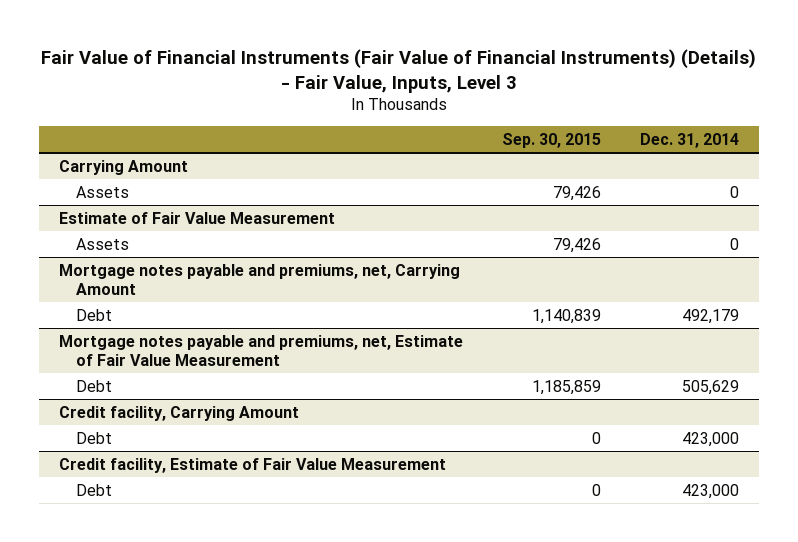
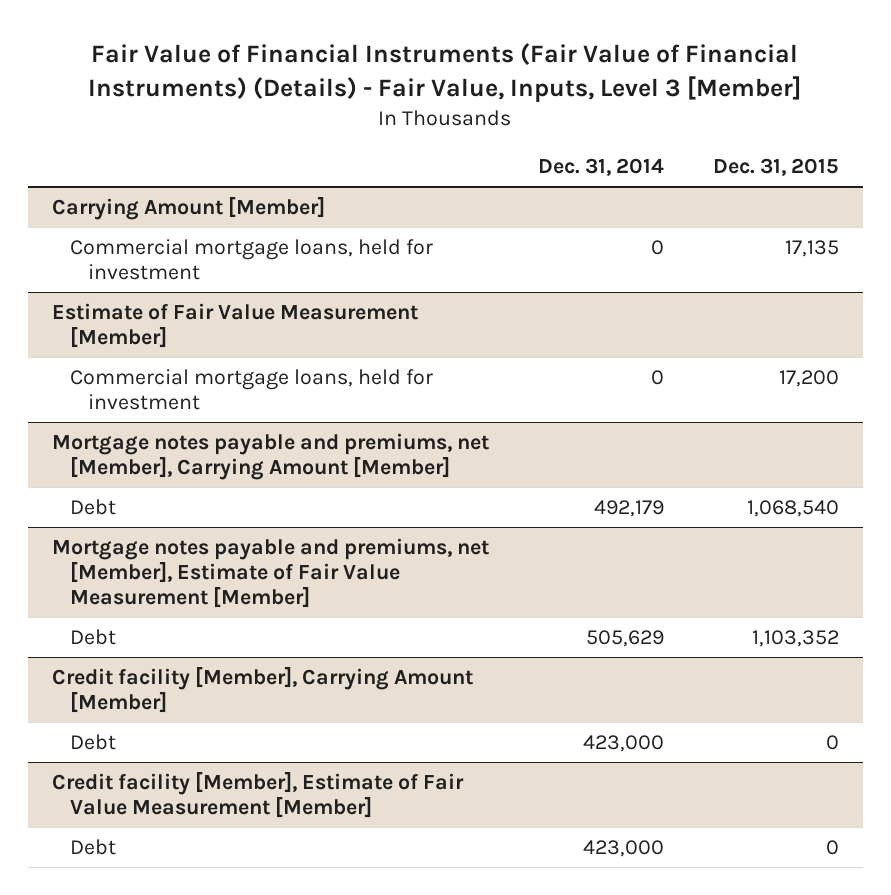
[40,48,756,93] Fair Value of Financial Instruments (Fair Value of Financial Instruments) (Details) - Fair Value, Inputs, Level 3 -> [88,42,802,102] Fair Value of Financial Instruments (Fair Value of Financial Instruments) (Details) - Fair Value, Inputs, Level 3 [Member]
[501,132,601,148] Sep. 30, 2015 -> none
none -> [712,158,839,177] Dec. 31, 2015
[58,159,188,175] Carrying Amount -> [52,196,326,220] Carrying Amount [Member]
[75,185,129,198] Assets -> [70,238,434,281] Commercial mortgage loans, held for investment
[58,211,335,224] Estimate of Fair Value Measurement -> [52,302,419,349] Estimate of Fair Value Measurement [Member]
[75,237,129,250] Assets -> [70,368,434,411] Commercial mortgage loans, held for investment
[58,263,460,296] Mortgage notes payable and premiums, net, Carrying Amount -> [52,432,490,481] Mortgage notes payable and premiums, net [Member], Carrying Amount [Member]
[58,334,463,367] Mortgage notes payable and premiums, net, Estimate of Fair Value Measurement -> [52,537,490,609] Mortgage notes payable and premiums, net [Member], Estimate of Fair Value Measurement [Member]
[58,405,299,421] Credit facility, Carrying Amount -> [52,666,474,714] Credit facility [Member], Carrying Amount [Member]
[58,457,446,473] Credit facility, Estimate of Fair Value Measurement -> [52,771,465,819] Credit facility [Member], Estimate of Fair Value Measurement [Member]

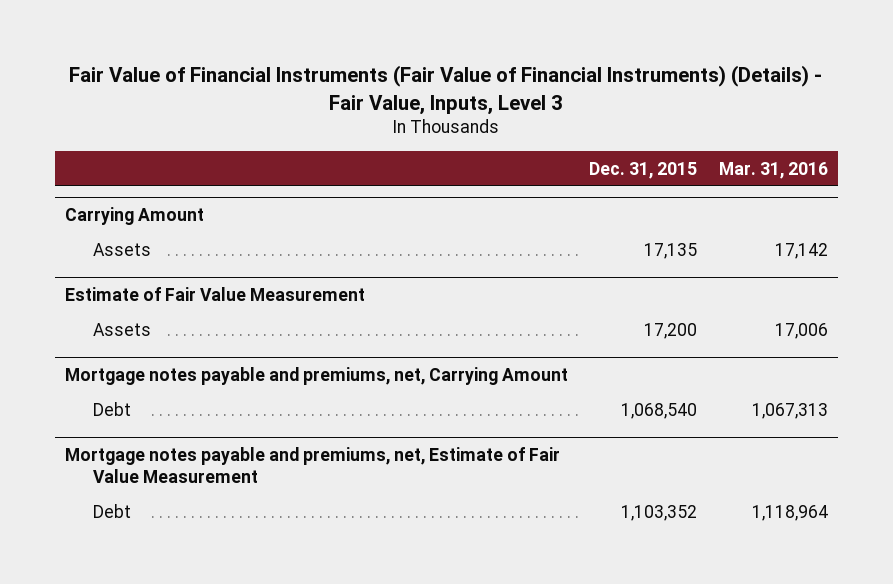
[88,42,802,102] Fair Value of Financial Instruments (Fair Value of Financial Instruments) (Details) - Fair Value, Inputs, Level 3 [Member] -> [69,65,823,115] Fair Value of Financial Instruments (Fair Value of Financial Instruments) (Details) - Fair Value, Inputs, Level 3
[537,158,664,177] Dec. 31, 2014 -> none
none -> [718,161,828,179] Mar. 31, 2016
[52,196,326,220] Carrying Amount [Member] -> [65,207,205,226] Carrying Amount
[70,238,434,281] Commercial mortgage loans, held for investment -> [92,242,151,256] Assets
[52,302,419,349] Estimate of Fair Value Measurement [Member] -> [65,287,366,302] Estimate of Fair Value Measurement
[70,368,434,411] Commercial mortgage loans, held for investment -> [92,322,151,336] Assets
[52,432,490,481] Mortgage notes payable and premiums, net [Member], Carrying Amount [Member] -> [65,367,569,386] Mortgage notes payable and premiums, net, Carrying Amount
[52,537,490,609] Mortgage notes payable and premiums, net [Member], Estimate of Fair Value Measurement [Member] -> [65,447,561,484] Mortgage notes payable and premiums, net, Estimate of Fair Value Measurement
[52,666,474,714] Credit facility [Member], Carrying Amount [Member] -> none
[70,733,117,750] Debt -> none
[52,771,465,819] Credit facility [Member], Estimate of Fair Value Measurement [Member] -> none
[70,838,117,855] Debt -> none

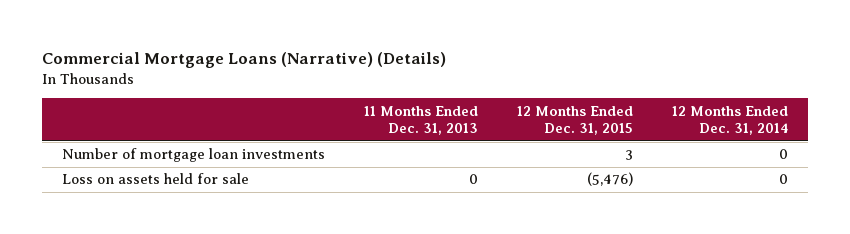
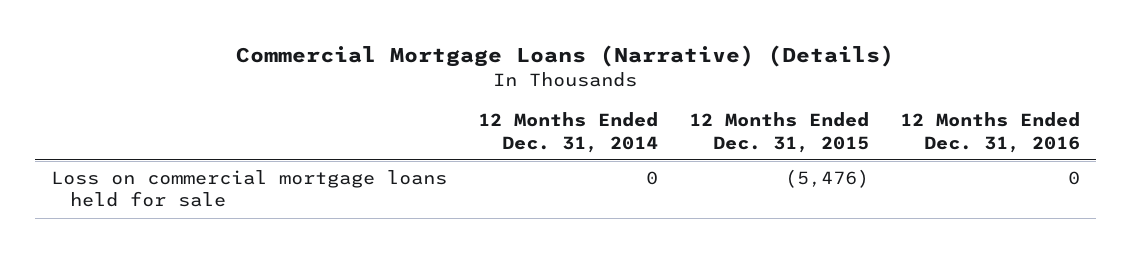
[363,105,478,136] 11 Months Ended Dec. 31, 2013 -> none
none -> [900,112,1081,153] 12 Months Ended Dec. 31, 2016
[61,148,325,163] Number of mortgage loan investments -> none
[61,173,249,185] Loss on assets held for sale -> [50,170,447,208] Loss on commercial mortgage loans held for sale

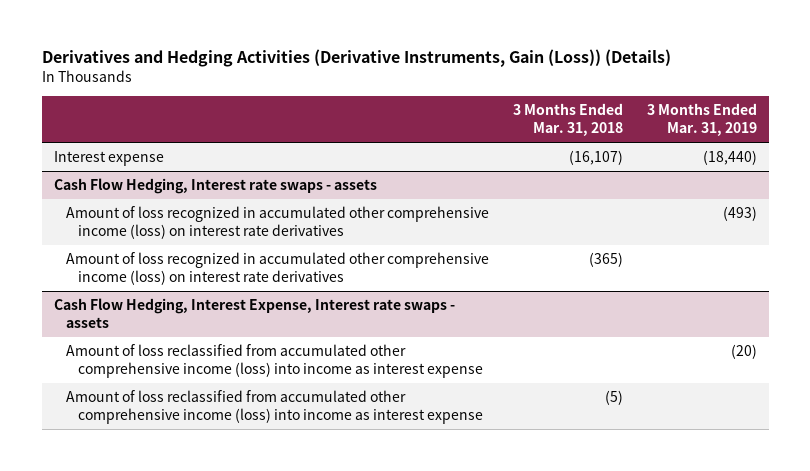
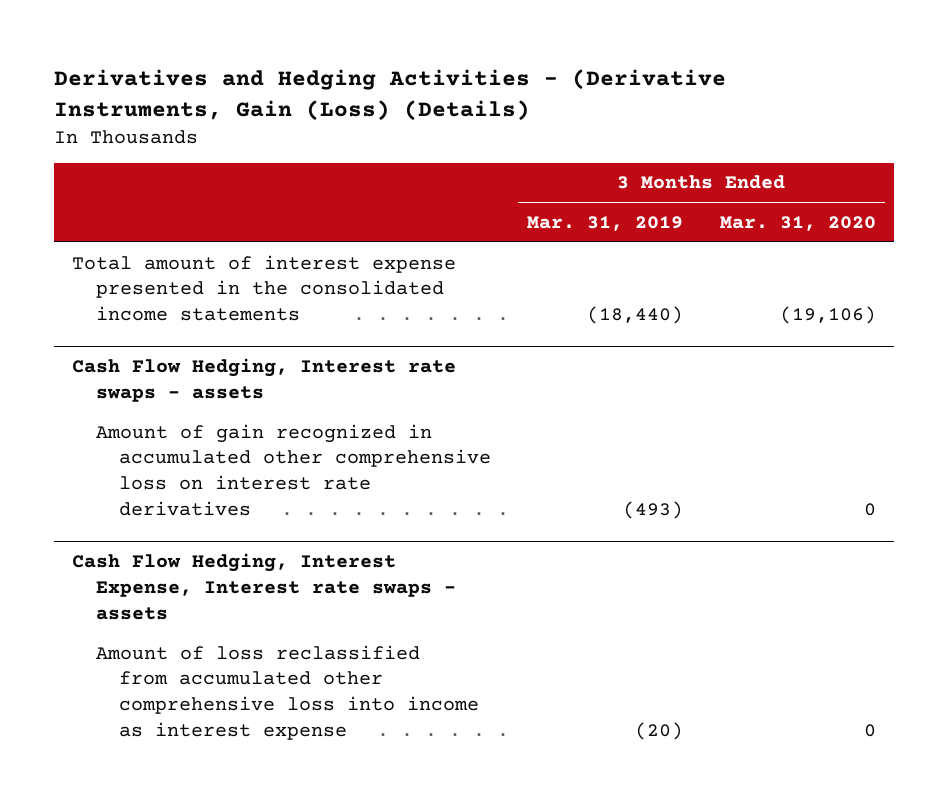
[41,49,671,68] Derivatives and Hedging Activities (Derivative Instruments, Gain (Loss)) (Details) -> [54,69,727,121] Derivatives and Hedging Activities - (Derivative Instruments, Gain (Loss) (Details)
[512,103,623,137] 3 Months Ended Mar. 31, 2018 -> none
none -> [719,215,876,231] Mar. 31, 2020
[53,151,164,167] Interest expense -> [72,254,457,321] Total amount of interest expense presented in the consolidated income statements
[65,252,489,285] Amount of loss recognized in accumulated other comprehensive income (loss) on interest rate derivatives -> none
[65,206,489,239] Amount of loss recognized in accumulated other comprehensive income (loss) on interest rate derivatives -> [95,423,491,516] Amount of gain recognized in accumulated other comprehensive loss on interest rate derivatives
[65,390,483,424] Amount of loss reclassified from accumulated other comprehensive income (loss) into income as interest expense -> none
[65,344,483,378] Amount of loss reclassified from accumulated other comprehensive income (loss) into income as interest expense -> [95,644,479,740] Amount of loss reclassified from accumulated other comprehensive loss into income as interest expense

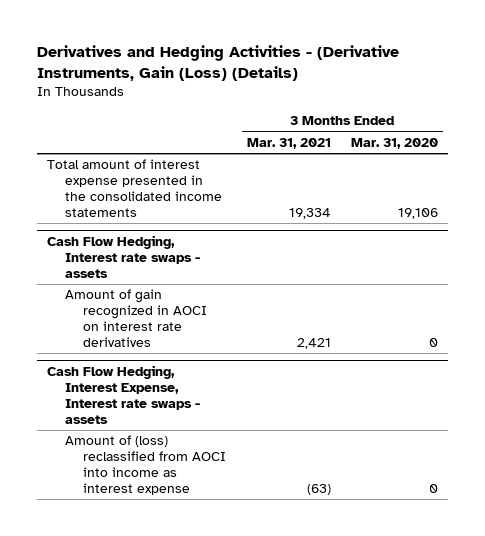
[527,215,684,231] Mar. 31, 2019 -> none
none -> [246,137,331,149] Mar. 31, 2021
[779,305,876,324] (19,106) -> [397,207,438,219] 19,106
[95,423,491,516] Amount of gain recognized in accumulated other comprehensive loss on interest rate derivatives -> [65,289,208,347] Amount of gain recognized in AOCI on interest rate derivatives
[95,644,479,740] Amount of loss reclassified from accumulated other comprehensive loss into income as interest expense -> [65,435,227,495] Amount of (loss) reclassified from AOCI into income as interest expense

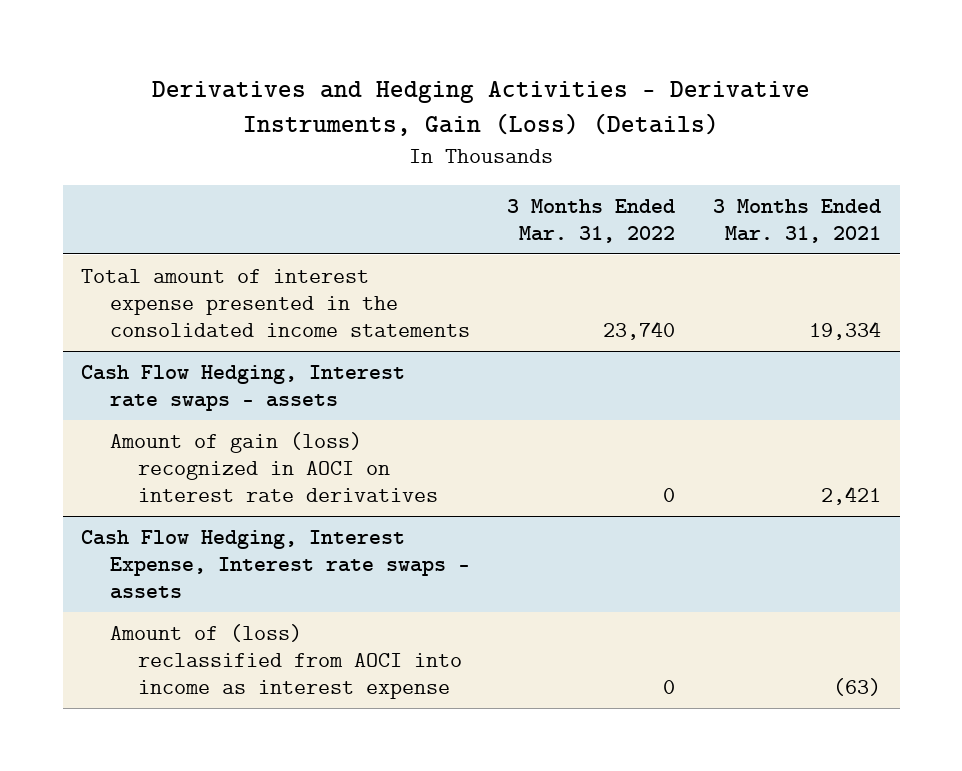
[36,45,399,82] Derivatives and Hedging Activities - (Derivative Instruments, Gain (Loss) (Details) -> [152,81,811,137] Derivatives and Hedging Activities - Derivative Instruments, Gain (Loss) (Details)
[350,137,438,149] Mar. 31, 2020 -> none
none -> [507,198,676,244] 3 Months Ended Mar. 31, 2022
[65,289,208,347] Amount of gain recognized in AOCI on interest rate derivatives -> [109,431,438,502] Amount of gain (loss) recognized in AOCI on interest rate derivatives

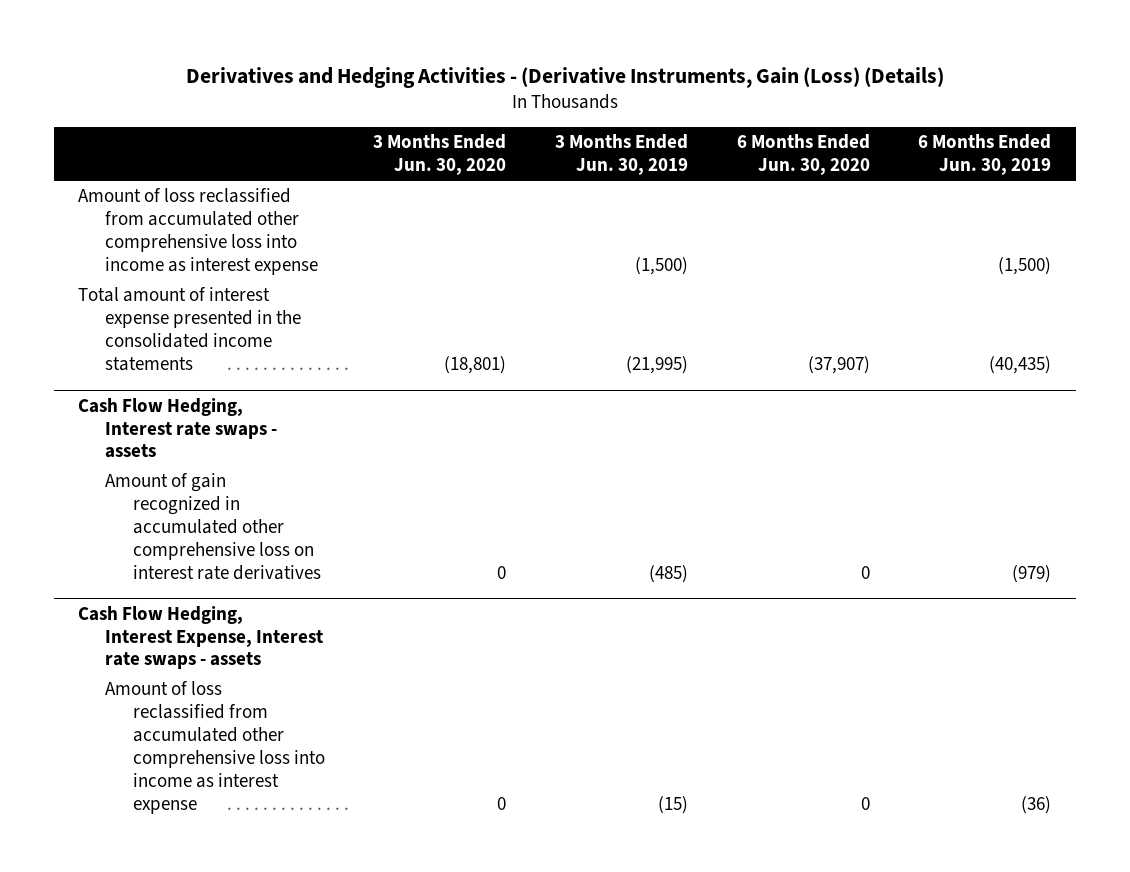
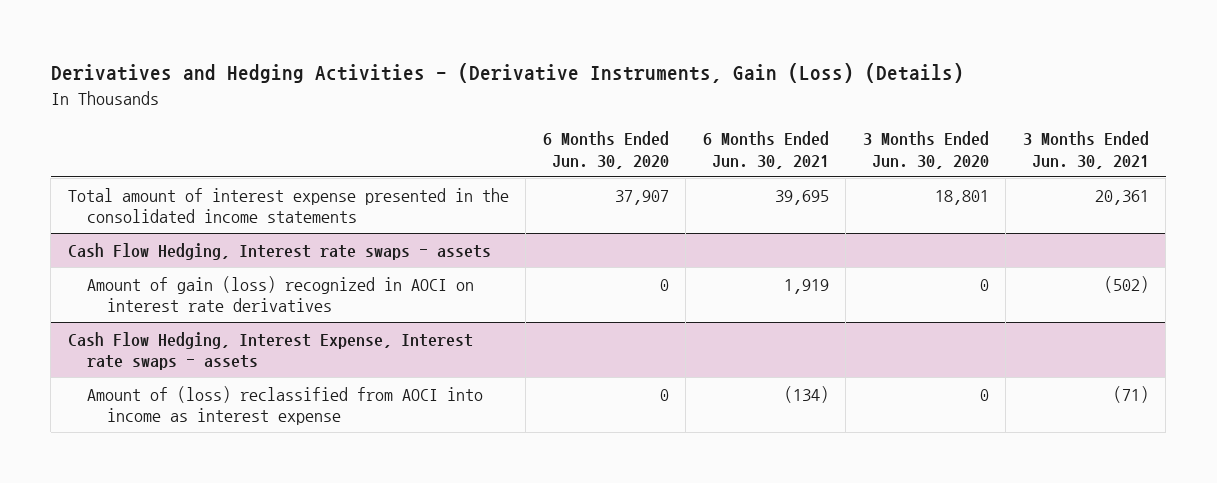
[555,134,689,176] 3 Months Ended Jun. 30, 2019 -> none
[918,134,1052,176] 6 Months Ended Jun. 30, 2019 -> none
none -> [702,131,829,170] 6 Months Ended Jun. 30, 2021
none -> [1022,131,1149,170] 3 Months Ended Jun. 30, 2021
[78,188,319,275] Amount of loss reclassified from accumulated other comprehensive loss into income as interest expense -> none
[444,355,507,374] (18,801) -> [934,189,989,205] 18,801
[807,355,870,374] (37,907) -> [614,189,669,205] 37,907
[105,473,321,580] Amount of gain recognized in accumulated other comprehensive loss on interest rate derivatives -> [87,275,475,313] Amount of gain (loss) recognized in AOCI on interest rate derivatives
[105,681,325,814] Amount of loss reclassified from accumulated other comprehensive loss into income as interest expense -> [87,385,484,426] Amount of (loss) reclassified from AOCI into income as interest expense

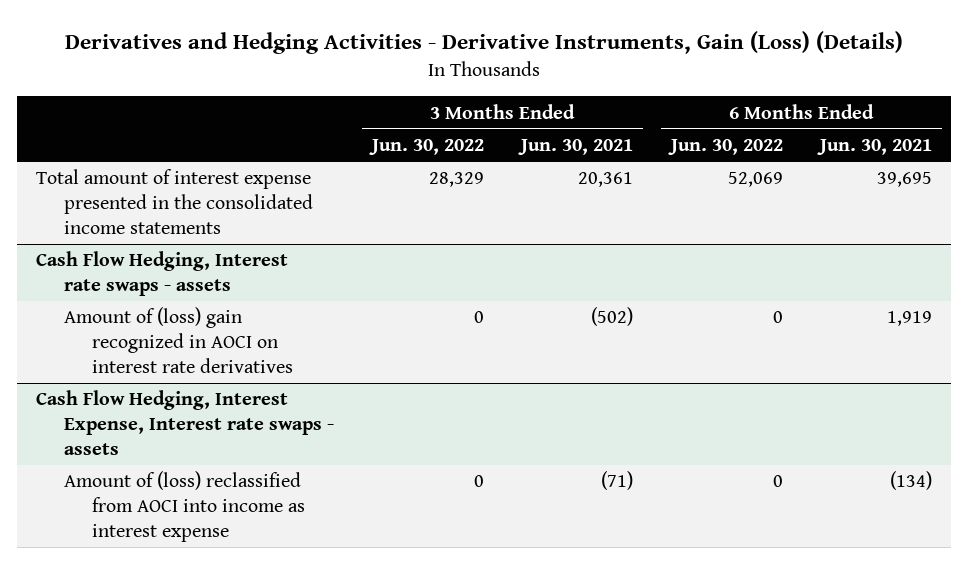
[50,63,964,84] Derivatives and Hedging Activities - (Derivative Instruments, Gain (Loss) (Details) -> [65,30,904,54] Derivatives and Hedging Activities - Derivative Instruments, Gain (Loss) (Details)
[542,131,669,170] 6 Months Ended Jun. 30, 2020 -> none
[862,131,989,170] 3 Months Ended Jun. 30, 2020 -> none
none -> [368,139,484,156] Jun. 30, 2022
none -> [667,139,783,156] Jun. 30, 2022
[87,275,475,313] Amount of gain (loss) recognized in AOCI on interest rate derivatives -> [64,307,294,374] Amount of (loss) gain recognized in AOCI on interest rate derivatives

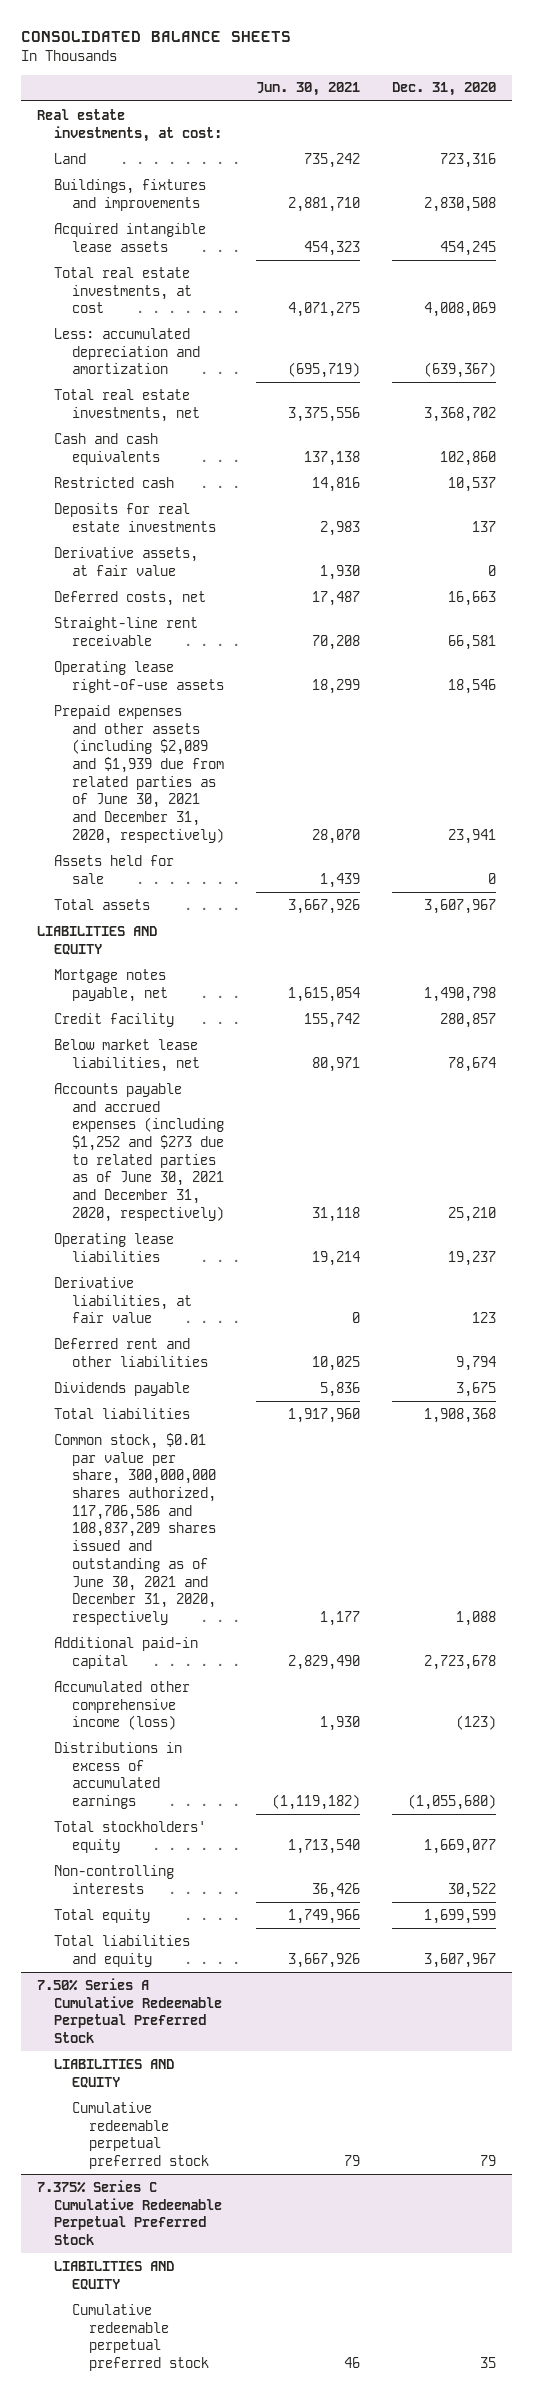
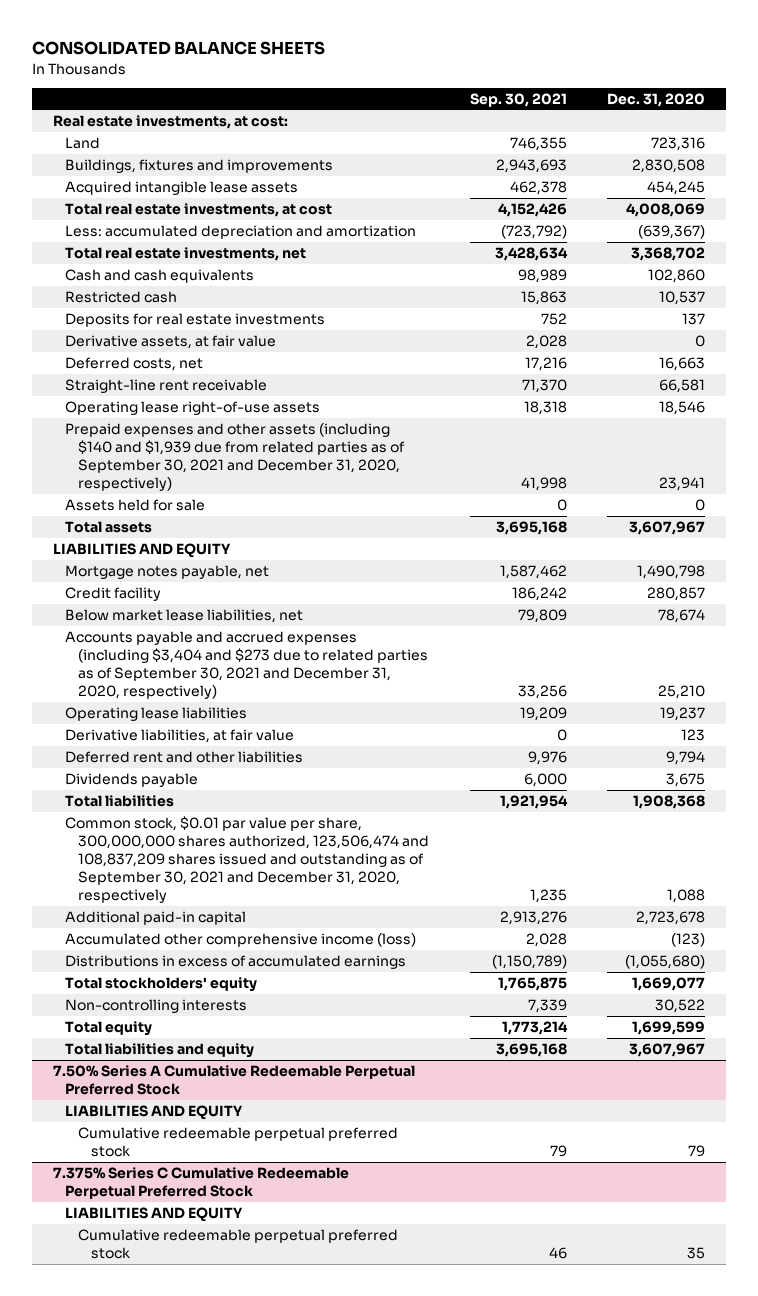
[255,82,360,97] Jun. 30, 2021 -> none
none -> [469,92,567,107] Sep. 30, 2021
[54,704,224,844] Prepaid expenses and other assets (including $2,089 and $1,939 due from related parties as of June 30, 2021 and December 31, 2020, respectively) -> [65,422,406,492] Prepaid expenses and other assets (including $140 and $1,939 due from related parties as of September 30, 2021 and December 31, 2020, respectively)
[54,1082,224,1222] Accounts payable and accrued expenses (including $1,252 and $273 due to related parties as of June 30, 2021 and December 31, 2020, respectively) -> [65,630,429,700] Accounts payable and accrued expenses (including $3,404 and $273 due to related parties as of September 30, 2021 and December 31, 2020, respectively)
[54,1432,216,1626] Common stock, $0.01 par value per share, 300,000,000 shares authorized, 117,706,586 and 108,837,209 shares issued and outstanding as of June 30, 2021 and December 31, 2020, respectively -> [65,815,430,904] Common stock, $0.01 par value per share, 300,000,000 shares authorized, 123,506,474 and 108,837,209 shares issued and outstanding as of September 30, 2021 and December 31, 2020, respectively

